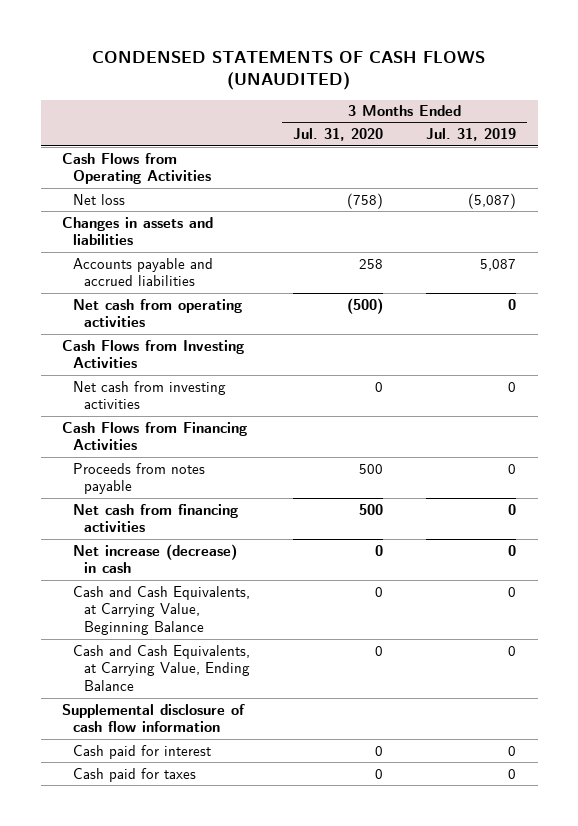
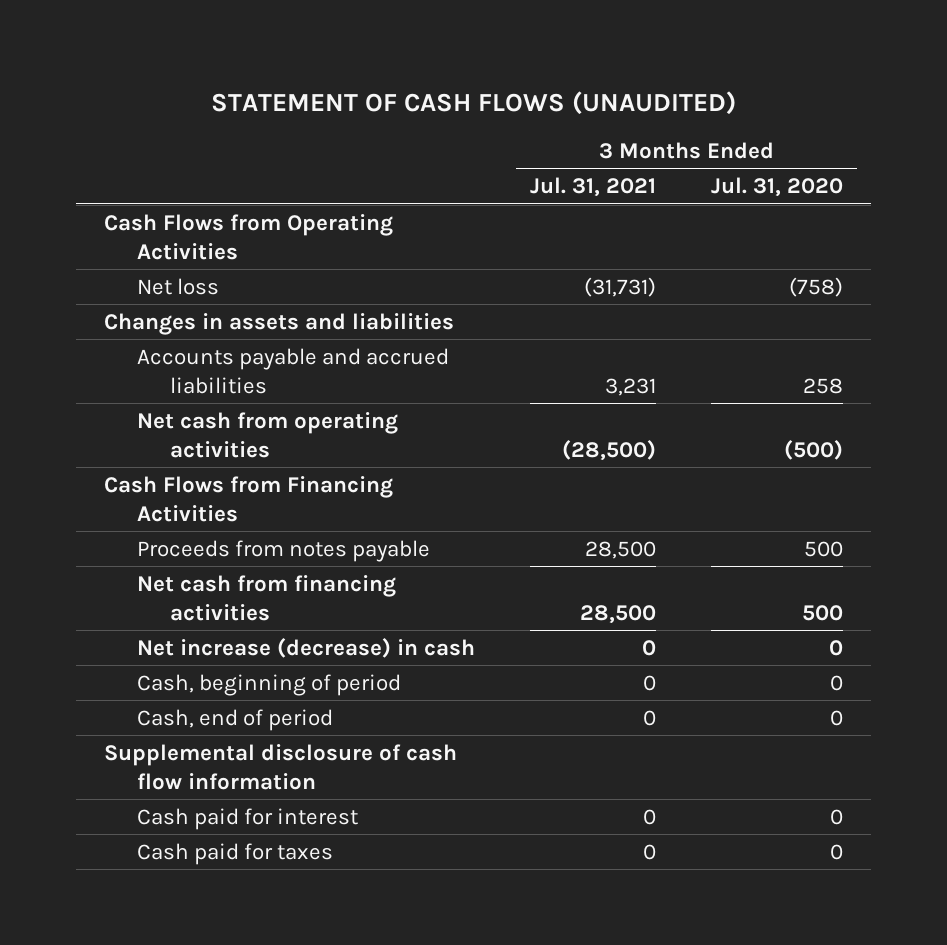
[92,50,486,91] CONDENSED STATEMENTS OF CASH FLOWS (UNAUDITED) -> [210,90,736,115] STATEMENT OF CASH FLOWS (UNAUDITED)
[426,128,517,142] Jul. 31, 2019 -> none
none -> [530,177,657,198] Jul. 31, 2021
[62,339,245,369] Cash Flows from Investing Activities -> none
[73,380,227,410] Net cash from investing activities -> none
[73,585,251,636] Cash and Cash Equivalents, at Carrying Value, Beginning Balance -> none
[73,644,251,692] Cash and Cash Equivalents, at Carrying Value, Ending Balance -> none
none -> [136,673,401,696] Cash, beginning of period
none -> [136,708,333,731] Cash, end of period

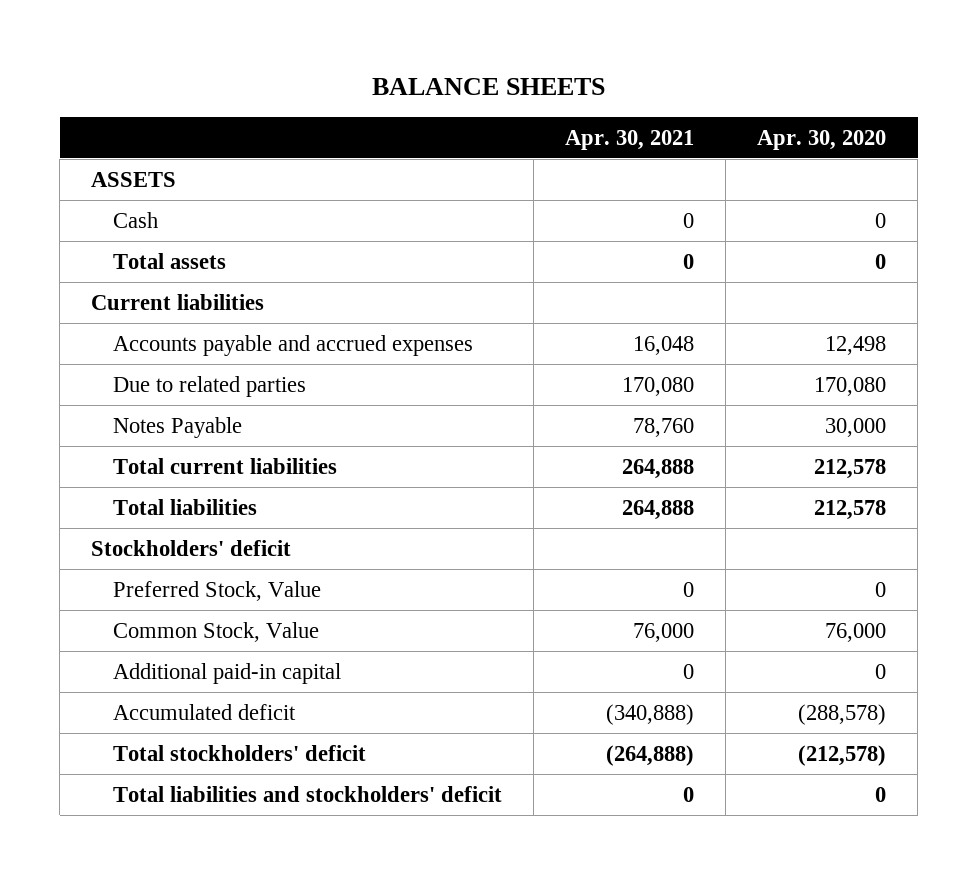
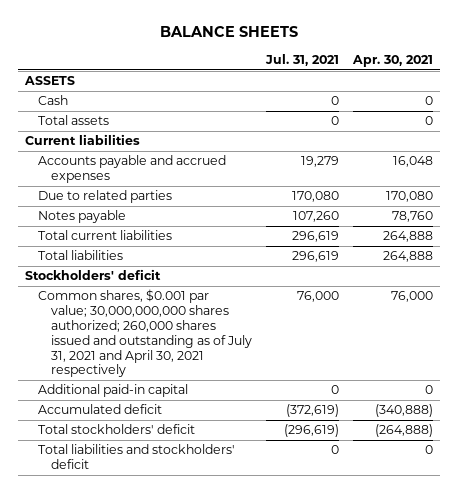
[757,129,887,150] Apr. 30, 2020 -> none
none -> [265,54,340,67] Jul. 31, 2021
[112,416,242,438] Notes Payable -> [38,210,127,224] Notes payable
[112,580,321,601] Preferred Stock, Value -> none
[112,621,319,642] Common Stock, Value -> [38,289,253,378] Common shares, $0.001 par value; 30,000,000,000 shares authorized; 260,000 shares issued and outstanding as of July 31, 2021 and April 30, 2021 respectively

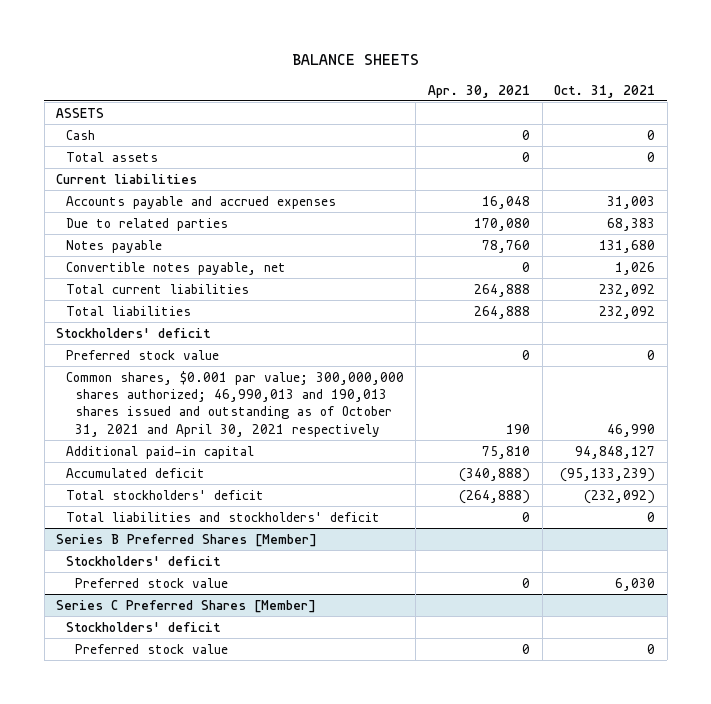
[265,54,340,67] Jul. 31, 2021 -> none
none -> [554,84,656,98] Oct. 31, 2021
none -> [65,261,286,275] Convertible notes payable, net
none -> [65,349,219,360] Preferred stock value
[38,289,253,378] Common shares, $0.001 par value; 30,000,000,000 shares authorized; 260,000 shares issued and outstanding as of July 31, 2021 and April 30, 2021 respectively -> [65,370,404,437] Common shares, $0.001 par value; 300,000,000 shares authorized; 46,990,013 and 190,013 shares issued and outstanding as of October 31, 2021 and April 30, 2021 respectively
[391,291,434,303] 76,000 -> [505,423,530,434] 190
[425,385,434,395] 0 -> [481,445,530,459] 75,810
none -> [56,533,318,547] Series B Preferred Shares [Member]
none -> [65,555,221,566] Stockholders' deficit
none -> [75,577,229,588] Preferred stock value
none -> [56,599,317,613] Series C Preferred Shares [Member]
none -> [65,621,221,632] Stockholders' deficit
none -> [75,643,229,654] Preferred stock value

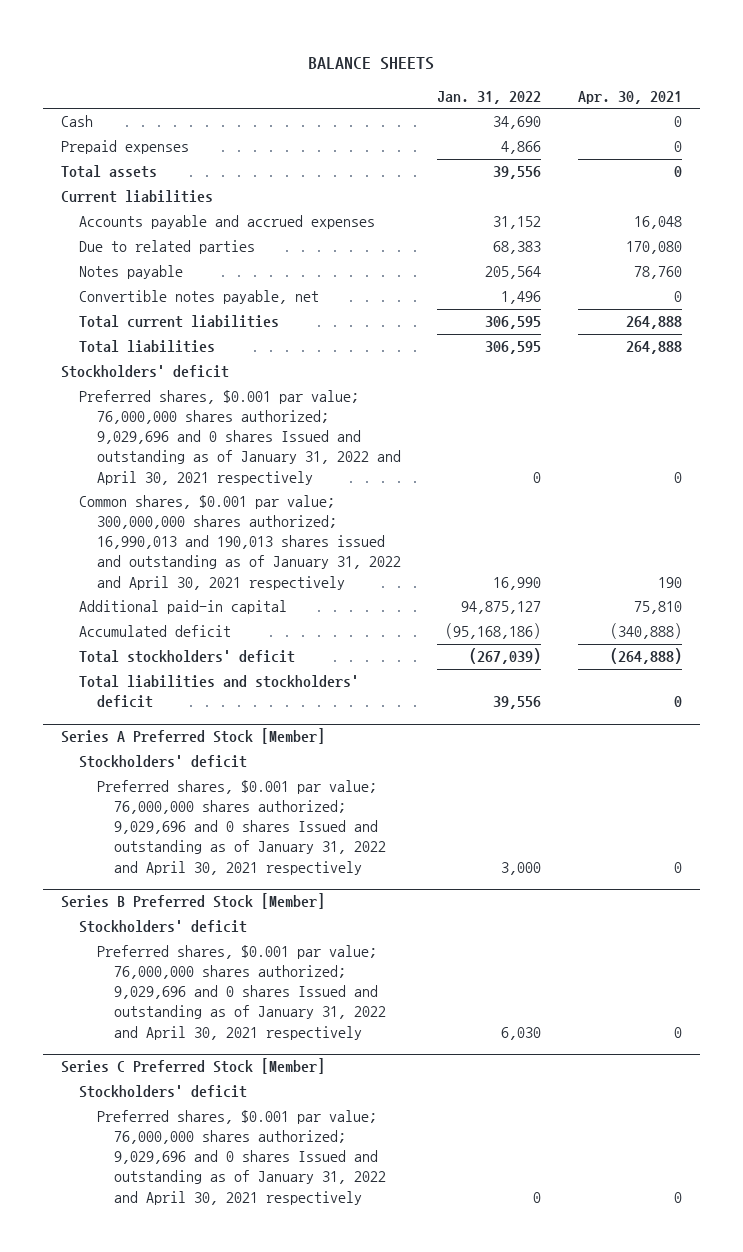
[554,84,656,98] Oct. 31, 2021 -> none
none -> [437,90,542,104] Jan. 31, 2022
[56,107,105,118] ASSETS -> none
none -> [61,140,190,155] Prepaid expenses
[65,349,219,360] Preferred stock value -> [79,390,401,485] Preferred shares, $0.001 par value; 76,000,000 shares authorized; 9,029,696 and 0 shares Issued and outstanding as of January 31, 2022 and April 30, 2021 respectively
[65,370,404,437] Common shares, $0.001 par value; 300,000,000 shares authorized; 46,990,013 and 190,013 shares issued and outstanding as of October 31, 2021 and April 30, 2021 respectively -> [79,495,401,590] Common shares, $0.001 par value; 300,000,000 shares authorized; 16,990,013 and 190,013 shares issued and outstanding as of January 31, 2022 and April 30, 2021 respectively
[56,533,318,547] Series B Preferred Shares [Member] -> none
none -> [61,728,326,745] Series A Preferred Stock [Member]
[56,599,317,613] Series C Preferred Shares [Member] -> none
[75,577,229,588] Preferred stock value -> [96,780,387,875] Preferred shares, $0.001 par value; 76,000,000 shares authorized; 9,029,696 and 0 shares Issued and outstanding as of January 31, 2022 and April 30, 2021 respectively
none -> [61,893,326,910] Series B Preferred Stock [Member]
[75,643,229,654] Preferred stock value -> [96,945,387,1040] Preferred shares, $0.001 par value; 76,000,000 shares authorized; 9,029,696 and 0 shares Issued and outstanding as of January 31, 2022 and April 30, 2021 respectively
none -> [61,1058,326,1075] Series C Preferred Stock [Member]
none -> [79,1085,248,1099] Stockholders' deficit
none -> [96,1110,387,1205] Preferred shares, $0.001 par value; 76,000,000 shares authorized; 9,029,696 and 0 shares Issued and outstanding as of January 31, 2022 and April 30, 2021 respectively

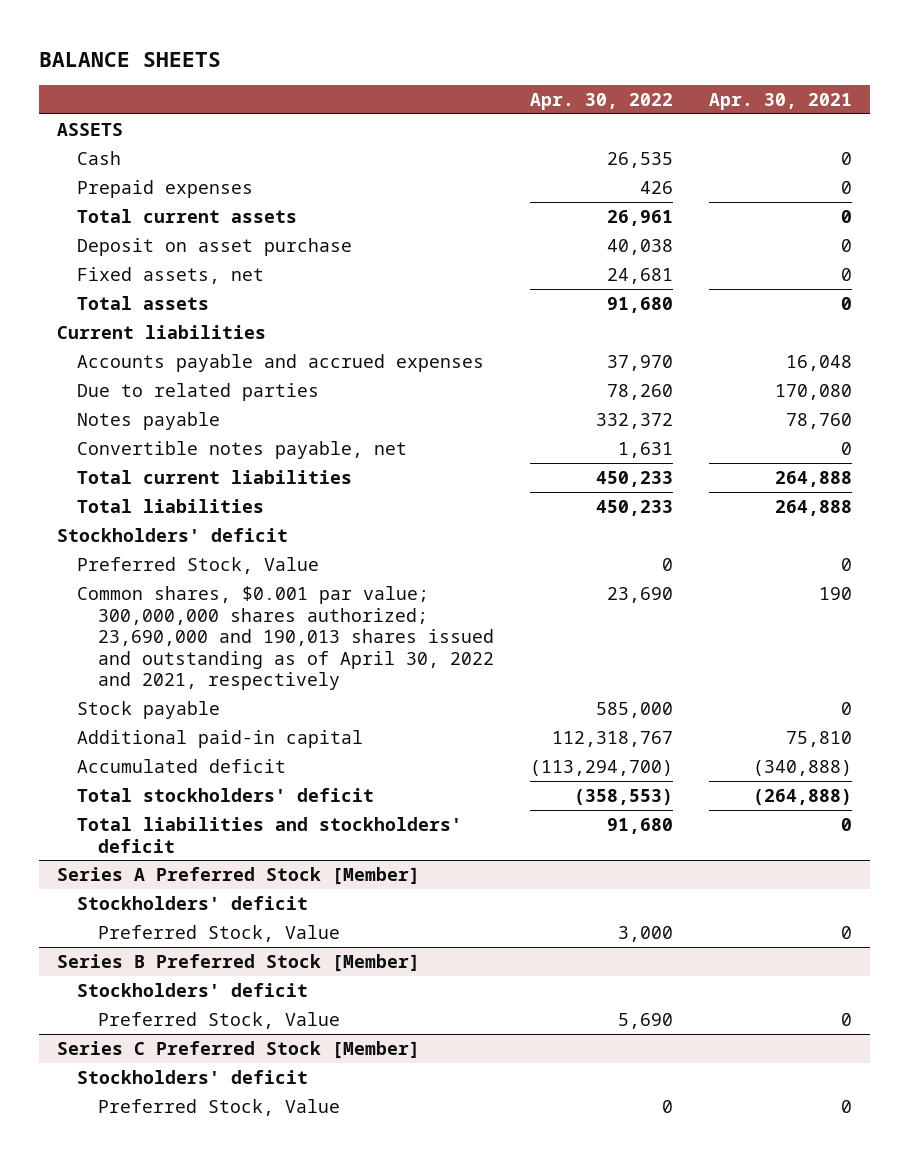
[437,90,542,104] Jan. 31, 2022 -> none
none -> [530,92,674,110] Apr. 30, 2022
none -> [56,122,123,136] ASSETS
none -> [77,208,298,223] Total current assets
none -> [77,237,353,256] Deposit on asset purchase
none -> [77,266,265,284] Fixed assets, net
[79,390,401,485] Preferred shares, $0.001 par value; 76,000,000 shares authorized; 9,029,696 and 0 shares Issued and outstanding as of January 31, 2022 and April 30, 2021 respectively -> [77,556,320,574] Preferred Stock, Value
[79,495,401,590] Common shares, $0.001 par value; 300,000,000 shares authorized; 16,990,013 and 190,013 shares issued and outstanding as of January 31, 2022 and April 30, 2021 respectively -> [77,585,495,691] Common shares, $0.001 par value; 300,000,000 shares authorized; 23,690,000 and 190,013 shares issued and outstanding as of April 30, 2022 and 2021, respectively
none -> [77,700,221,719] Stock payable
[96,780,387,875] Preferred shares, $0.001 par value; 76,000,000 shares authorized; 9,029,696 and 0 shares Issued and outstanding as of January 31, 2022 and April 30, 2021 respectively -> [98,924,341,942] Preferred Stock, Value
[96,945,387,1040] Preferred shares, $0.001 par value; 76,000,000 shares authorized; 9,029,696 and 0 shares Issued and outstanding as of January 31, 2022 and April 30, 2021 respectively -> [98,1011,341,1029] Preferred Stock, Value
[96,1110,387,1205] Preferred shares, $0.001 par value; 76,000,000 shares authorized; 9,029,696 and 0 shares Issued and outstanding as of January 31, 2022 and April 30, 2021 respectively -> [98,1098,341,1116] Preferred Stock, Value

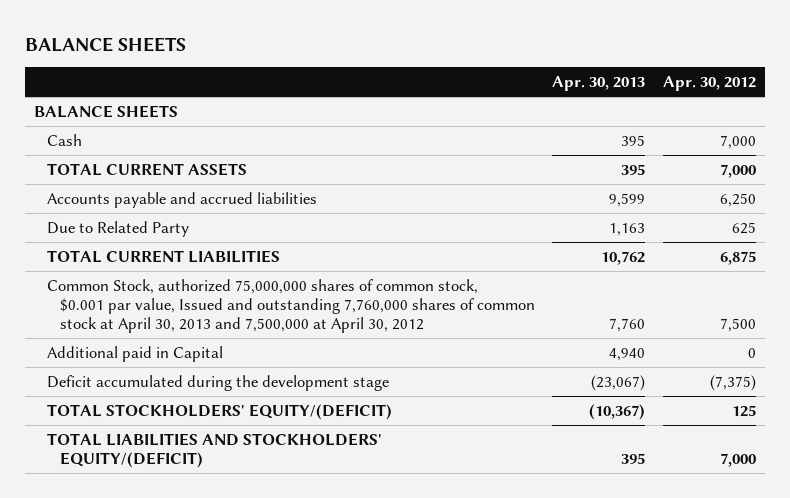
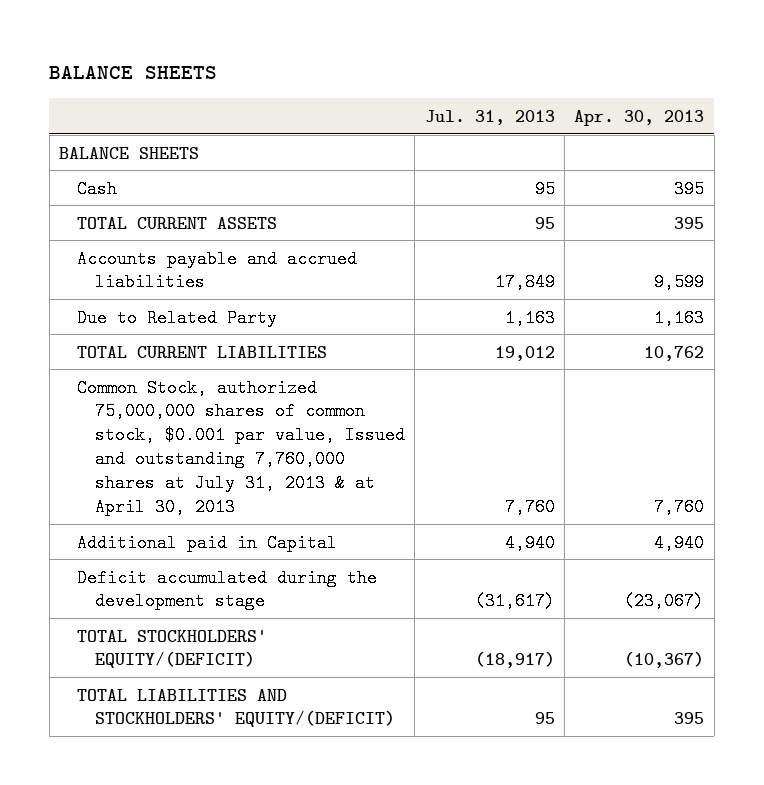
[662,75,756,91] Apr. 30, 2012 -> none
none -> [424,109,555,125] Jul. 31, 2013
[46,279,535,334] Common Stock, authorized 75,000,000 shares of common stock, $0.001 par value, Issued and outstanding 7,760,000 shares of common stock at April 30, 2013 and 7,500,000 at April 30, 2012 -> [77,378,405,516] Common Stock, authorized 75,000,000 shares of common stock, $0.001 par value, Issued and outstanding 7,760,000 shares at July 31, 2013 & at April 30, 2013

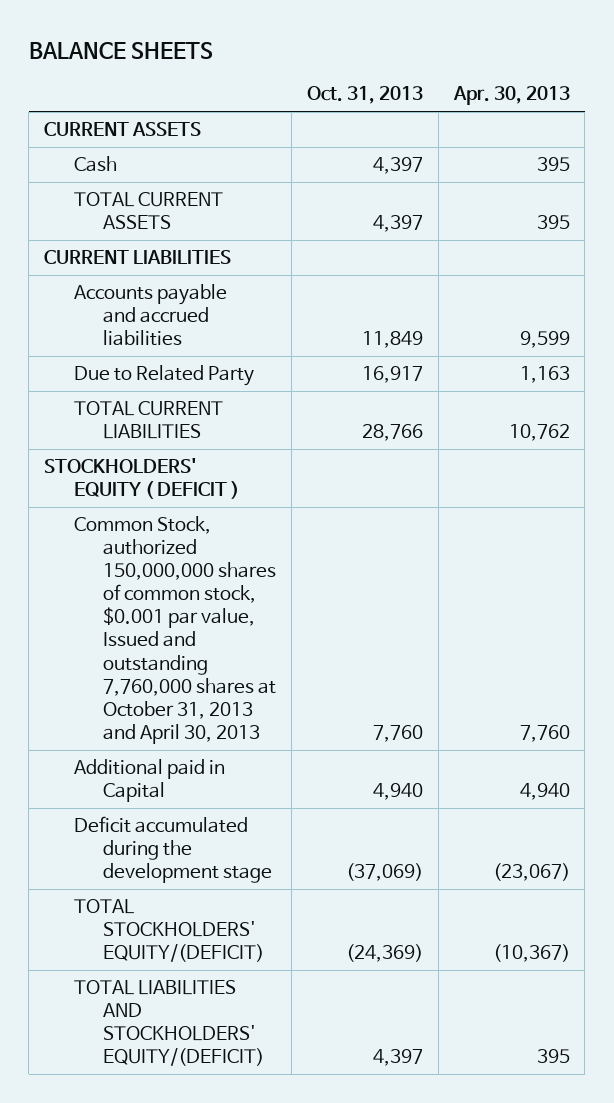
[424,109,555,125] Jul. 31, 2013 -> none
none -> [307,86,424,105] Oct. 31, 2013
[59,146,200,159] BALANCE SHEETS -> none
none -> [44,122,202,137] CURRENT ASSETS
none -> [44,250,232,265] CURRENT LIABILITIES
none -> [44,458,239,500] STOCKHOLDERS' EQUITY ( DEFICIT )
[77,378,405,516] Common Stock, authorized 75,000,000 shares of common stock, $0.001 par value, Issued and outstanding 7,760,000 shares at July 31, 2013 & at April 30, 2013 -> [73,516,277,744] Common Stock, authorized 150,000,000 shares of common stock, $0.001 par value, Issued and outstanding 7,760,000 shares at October 31, 2013 and April 30, 2013

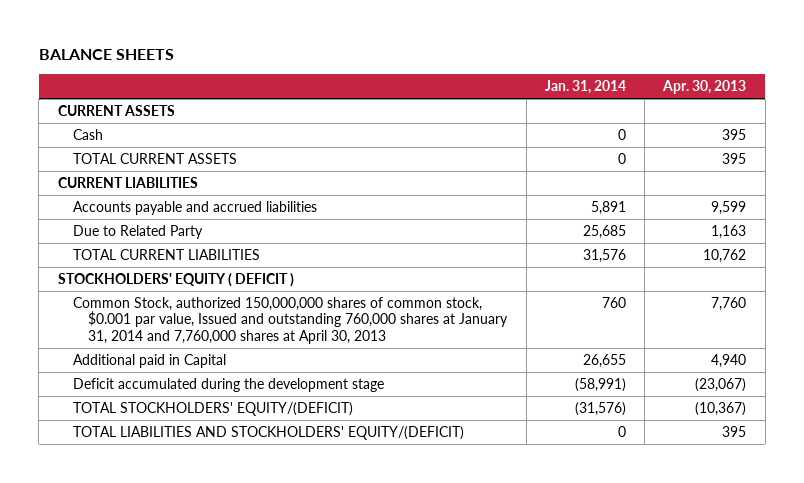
[307,86,424,105] Oct. 31, 2013 -> none
none -> [544,80,626,95] Jan. 31, 2014
[73,516,277,744] Common Stock, authorized 150,000,000 shares of common stock, $0.001 par value, Issued and outstanding 7,760,000 shares at October 31, 2013 and April 30, 2013 -> [72,296,509,345] Common Stock, authorized 150,000,000 shares of common stock, $0.001 par value, Issued and outstanding 760,000 shares at January 31, 2014 and 7,760,000 shares at April 30, 2013

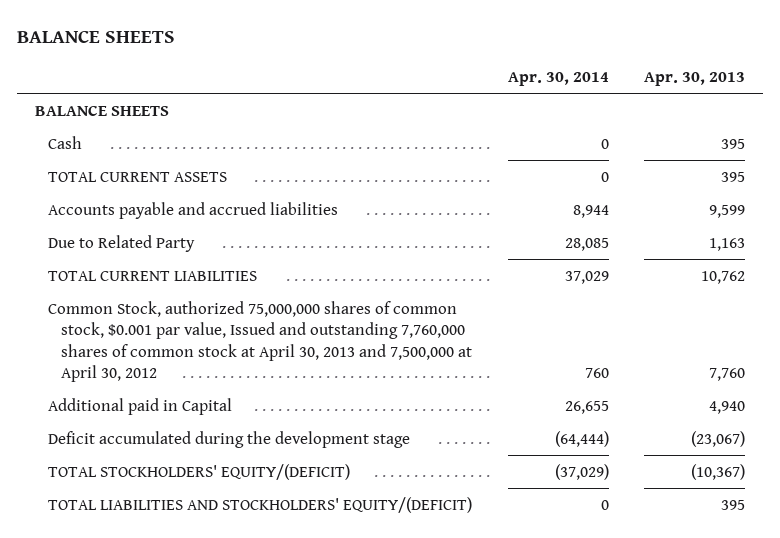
[544,80,626,95] Jan. 31, 2014 -> none
none -> [507,72,609,87] Apr. 30, 2014
[57,104,175,116] CURRENT ASSETS -> none
none -> [34,104,169,116] BALANCE SHEETS
[57,176,198,188] CURRENT LIABILITIES -> none
[57,272,294,287] STOCKHOLDERS' EQUITY ( DEFICIT ) -> none
[72,296,509,345] Common Stock, authorized 150,000,000 shares of common stock, $0.001 par value, Issued and outstanding 760,000 shares at January 31, 2014 and 7,760,000 shares at April 30, 2013 -> [47,300,472,382] Common Stock, authorized 75,000,000 shares of common stock, $0.001 par value, Issued and outstanding 7,760,000 shares of common stock at April 30, 2013 and 7,500,000 at April 30, 2012

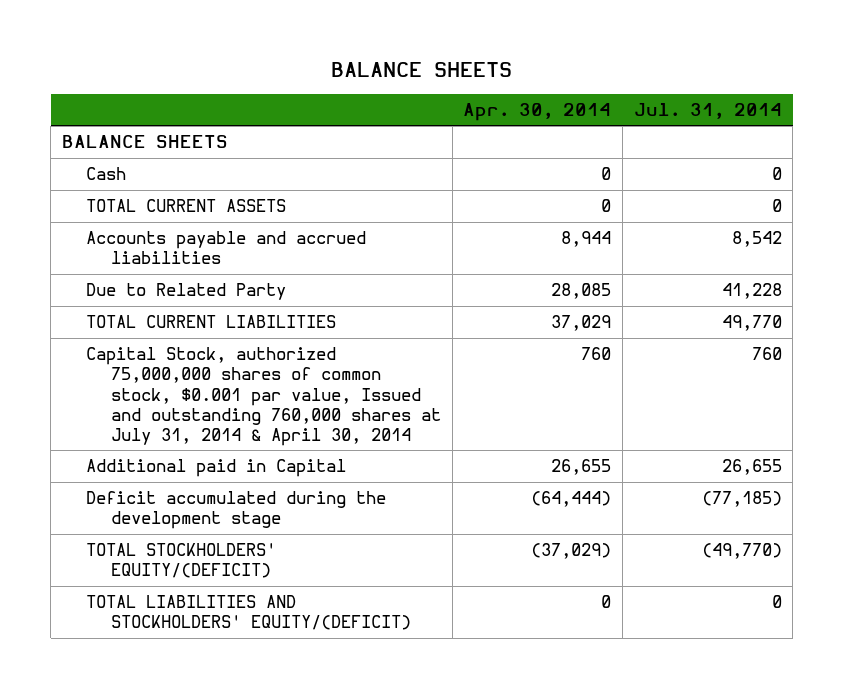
[644,72,746,87] Apr. 30, 2013 -> none
none -> [633,103,782,120] Jul. 31, 2014
[47,300,472,382] Common Stock, authorized 75,000,000 shares of common stock, $0.001 par value, Issued and outstanding 7,760,000 shares of common stock at April 30, 2013 and 7,500,000 at April 30, 2012 -> [86,347,441,447] Capital Stock, authorized 75,000,000 shares of common stock, $0.001 par value, Issued and outstanding 760,000 shares at July 31, 2014 & April 30, 2014

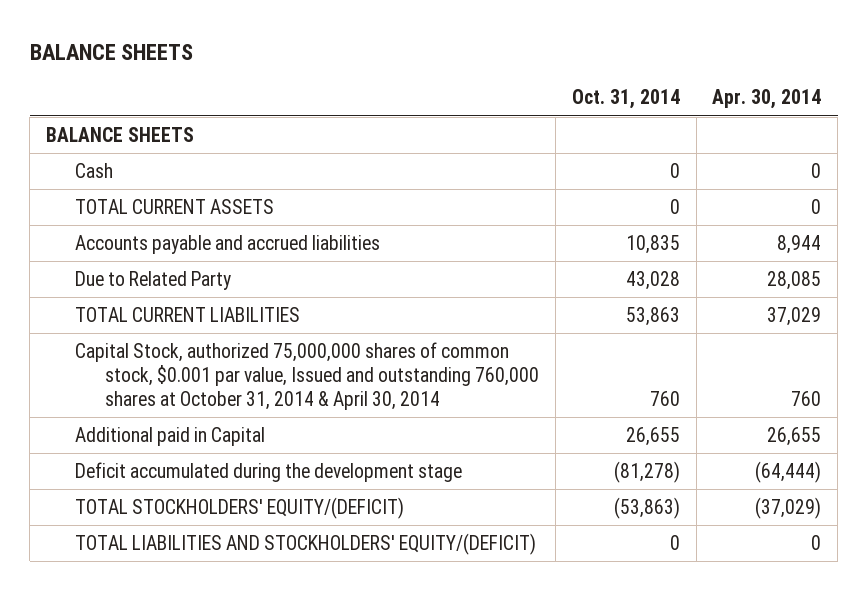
[633,103,782,120] Jul. 31, 2014 -> none
none -> [571,89,680,110] Oct. 31, 2014
[86,347,441,447] Capital Stock, authorized 75,000,000 shares of common stock, $0.001 par value, Issued and outstanding 760,000 shares at July 31, 2014 & April 30, 2014 -> [75,342,539,410] Capital Stock, authorized 75,000,000 shares of common stock, $0.001 par value, Issued and outstanding 760,000 shares at October 31, 2014 & April 30, 2014

